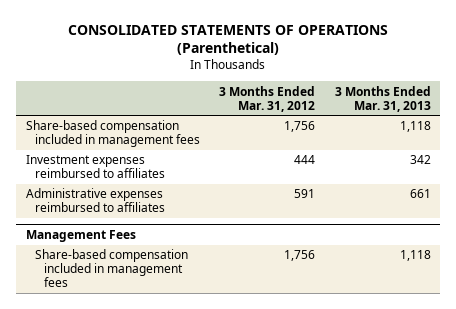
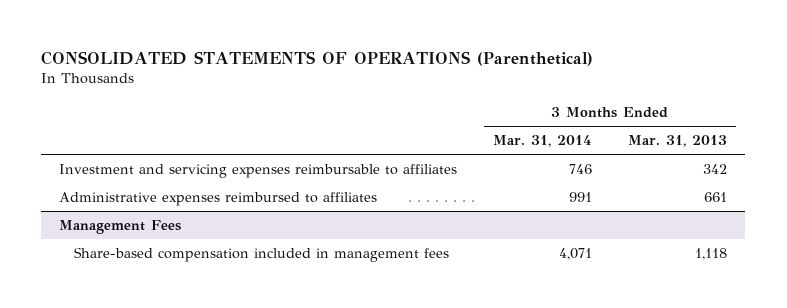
[219,85,316,112] 3 Months Ended Mar. 31, 2012 -> none
none -> [493,135,593,148] Mar. 31, 2014
[25,120,200,148] Share-based compensation included in management fees -> none
[25,155,165,179] Investment expenses reimbursed to affiliates -> [59,164,458,179] Investment and servicing expenses reimbursable to affiliates

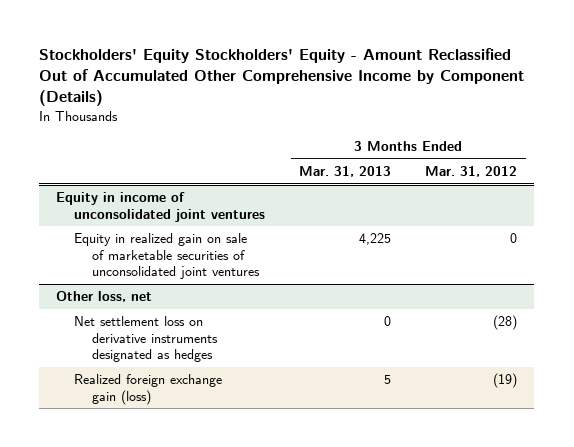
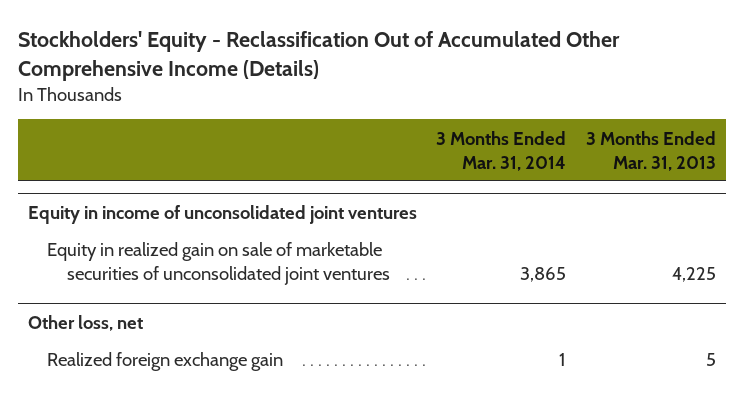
[39,48,525,107] Stockholders' Equity Stockholders' Equity - Amount Reclassified Out of Accumulated Other Comprehensive Income by Component (Details) -> [17,30,620,81] Stockholders' Equity - Reclassification Out of Accumulated Other Comprehensive Income (Details)
[425,166,518,178] Mar. 31, 2012 -> none
none -> [436,130,567,171] 3 Months Ended Mar. 31, 2014
[73,316,218,362] Net settlement loss on derivative instruments designated as hedges -> none
[73,374,222,405] Realized foreign exchange gain (loss) -> [47,352,284,372] Realized foreign exchange gain

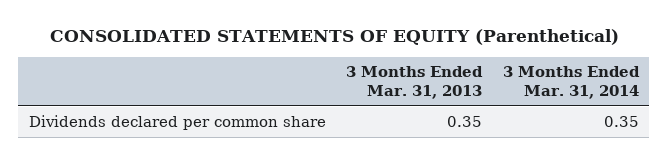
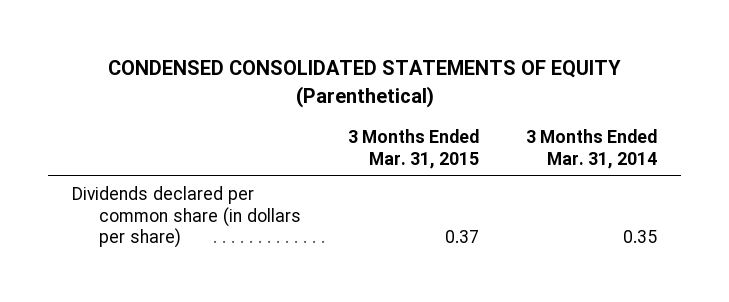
[49,28,619,45] CONSOLIDATED STATEMENTS OF EQUITY (Parenthetical) -> [107,60,621,108] CONDENSED CONSOLIDATED STATEMENTS OF EQUITY (Parenthetical)
[346,65,484,99] 3 Months Ended Mar. 31, 2013 -> none
none -> [348,129,480,169] 3 Months Ended Mar. 31, 2015
[28,115,326,131] Dividends declared per common share -> [71,186,302,249] Dividends declared per common share (in dollars per share)

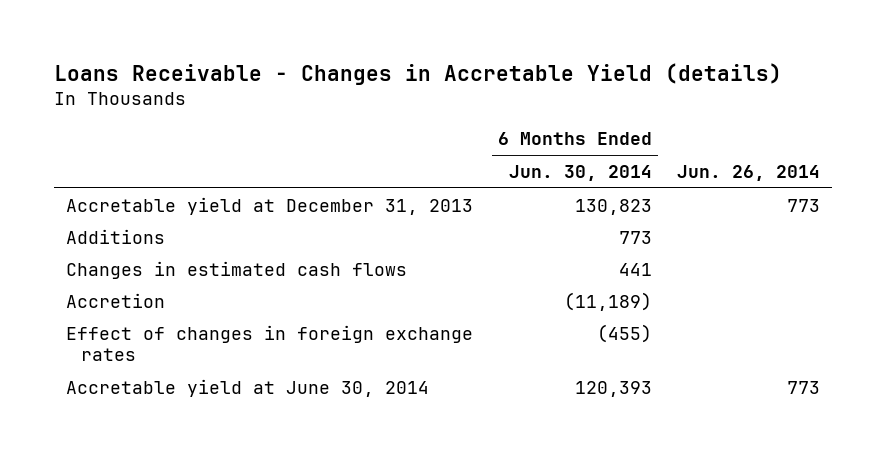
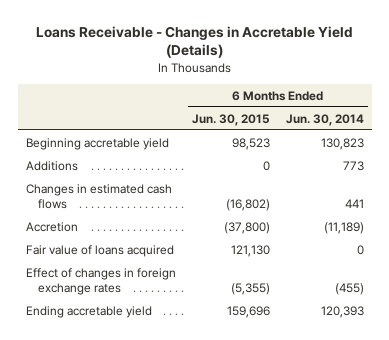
[53,63,782,86] Loans Receivable - Changes in Accretable Yield (details) -> [35,25,353,59] Loans Receivable - Changes in Accretable Yield (Details)
[676,164,820,181] Jun. 26, 2014 -> none
none -> [191,113,270,126] Jun. 30, 2015
[66,196,474,215] Accretable yield at December 31, 2013 -> [25,137,169,150] Beginning accretable yield
none -> [25,244,174,257] Fair value of loans acquired
[66,378,430,397] Accretable yield at June 30, 2014 -> [25,305,152,318] Ending accretable yield

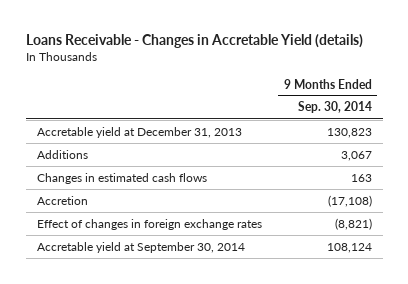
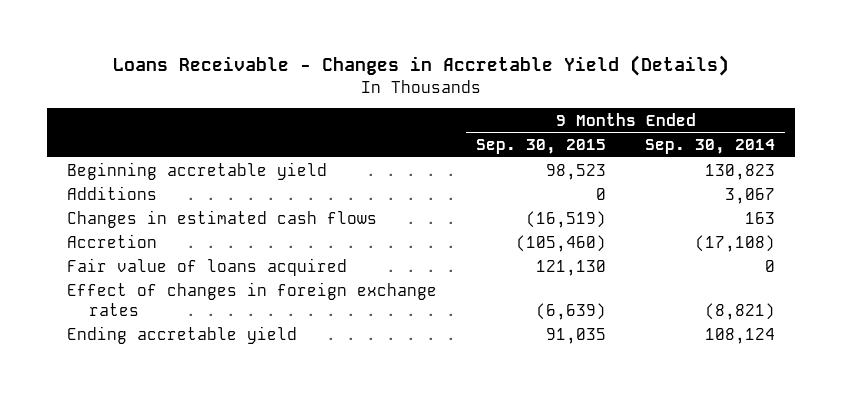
[25,33,363,48] Loans Receivable - Changes in Accretable Yield (details) -> [113,55,730,77] Loans Receivable - Changes in Accretable Yield (Details)
none -> [476,139,607,155] Sep. 30, 2015
[36,126,242,138] Accretable yield at December 31, 2013 -> [66,161,327,180] Beginning accretable yield
none -> [66,257,347,276] Fair value of loans acquired
[36,241,245,253] Accretable yield at September 30, 2014 -> [66,325,297,344] Ending accretable yield

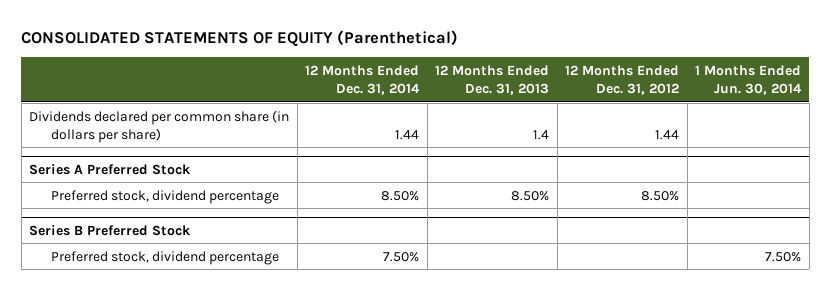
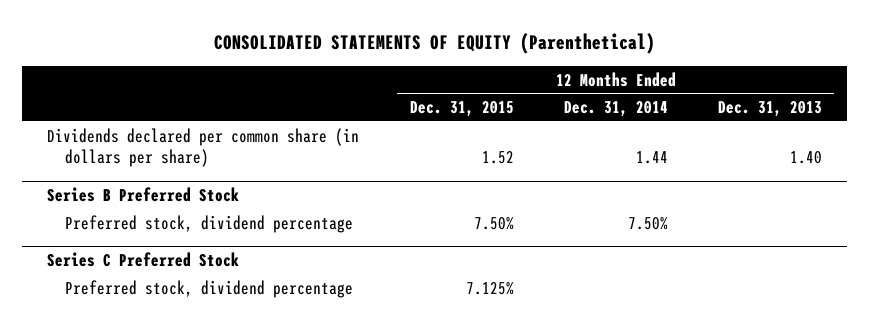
[565,64,680,96] 12 Months Ended Dec. 31, 2012 -> none
[695,64,803,96] 1 Months Ended Jun. 30, 2014 -> none
none -> [409,100,514,117] Dec. 31, 2015
[29,163,192,175] Series A Preferred Stock -> none
[51,189,280,204] Preferred stock, dividend percentage -> none
[533,129,550,140] 1.4 -> [789,151,822,165] 1.40
none -> [47,252,240,268] Series C Preferred Stock
none -> [65,279,354,298] Preferred stock, dividend percentage

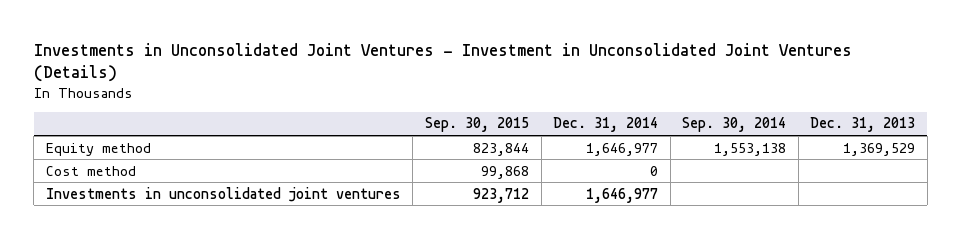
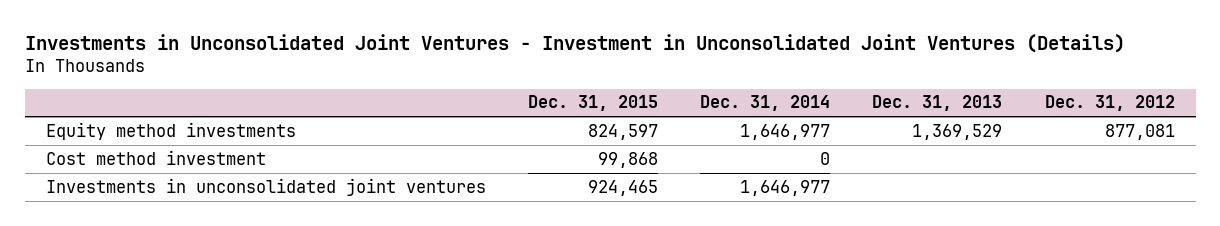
[425,117,530,133] Sep. 30, 2015 -> none
[682,117,787,133] Sep. 30, 2014 -> none
none -> [527,95,658,112] Dec. 31, 2015
none -> [1044,95,1175,112] Dec. 31, 2012
[45,142,151,156] Equity method -> [45,121,296,140] Equity method investments
[45,165,136,176] Cost method -> [45,149,266,165] Cost method investment

